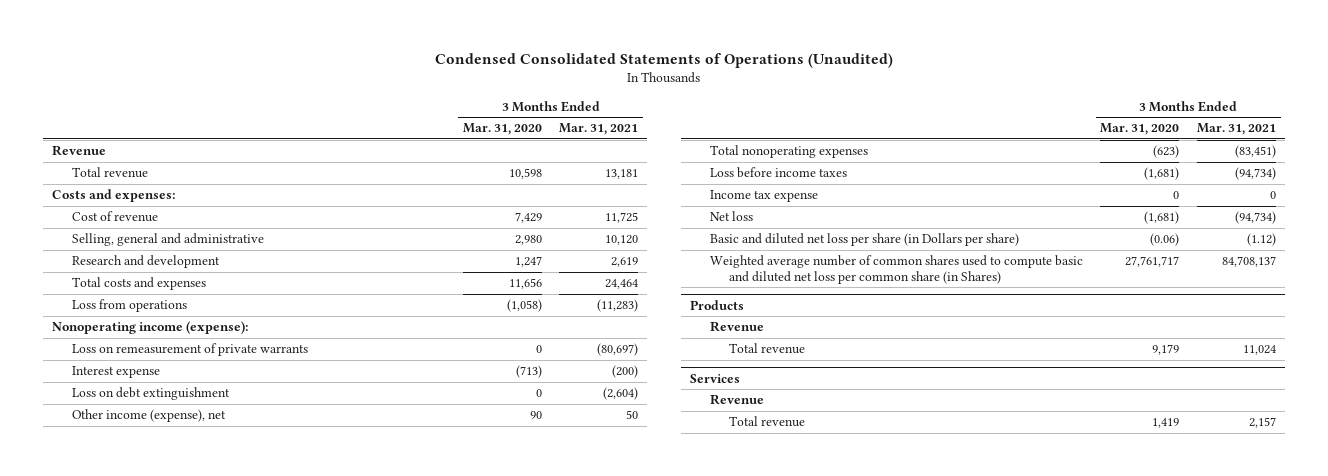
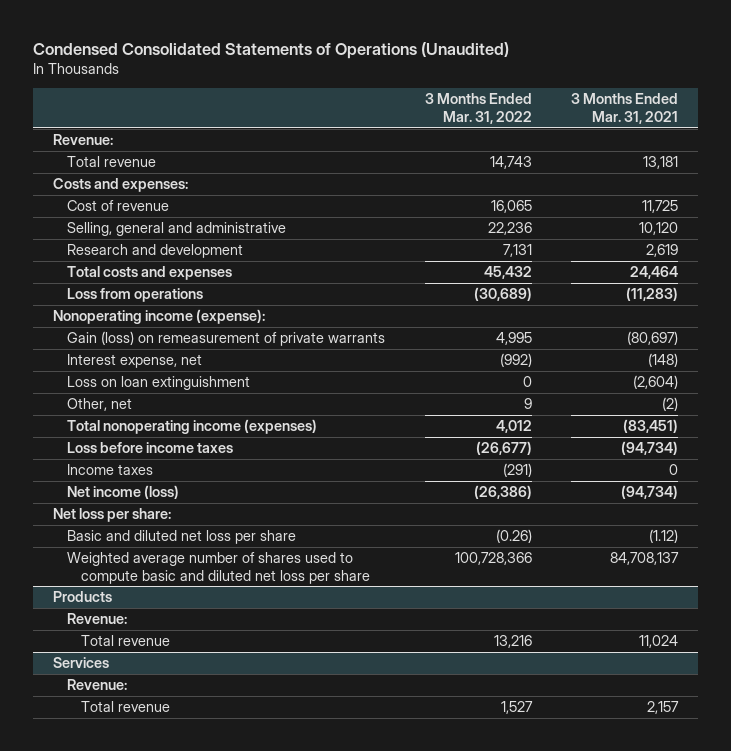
[462,123,542,136] Mar. 31, 2020 -> none
none -> [424,93,532,125] 3 Months Ended Mar. 31, 2022
[52,145,107,157] Revenue -> [52,134,113,146] Revenue:
[71,343,308,357] Loss on remeasurement of private warrants -> [66,331,385,347] Gain (loss) on remeasurement of private warrants
[71,366,160,379] Interest expense -> [66,354,202,369] Interest expense, net
[612,365,639,379] (200) -> [648,353,679,368] (148)
[71,387,230,401] Loss on debt extinguishment -> [66,376,250,391] Loss on loan extinguishment
[71,409,226,423] Other income (expense), net -> [66,398,132,412] Other, net
[626,410,639,420] 50 -> [662,397,679,412] (2)
[709,145,868,159] Total nonoperating expenses -> [66,419,317,435] Total nonoperating income (expenses)
[709,190,818,203] Income tax expense -> [66,464,153,476] Income taxes
[709,211,753,222] Net loss -> [66,485,179,500] Net income (loss)
none -> [52,508,171,523] Net loss per share:
[709,233,1019,247] Basic and diluted net loss per share (in Dollars per share) -> [66,530,296,545] Basic and diluted net loss per share
[709,255,1083,284] Weighted average number of common shares used to compute basic and diluted net loss per common share (in Shares) -> [66,552,371,584] Weighted average number of shares used to compute basic and diluted net loss per share
[709,321,764,333] Revenue -> [66,613,127,625] Revenue:
[709,394,764,406] Revenue -> [66,679,127,691] Revenue:

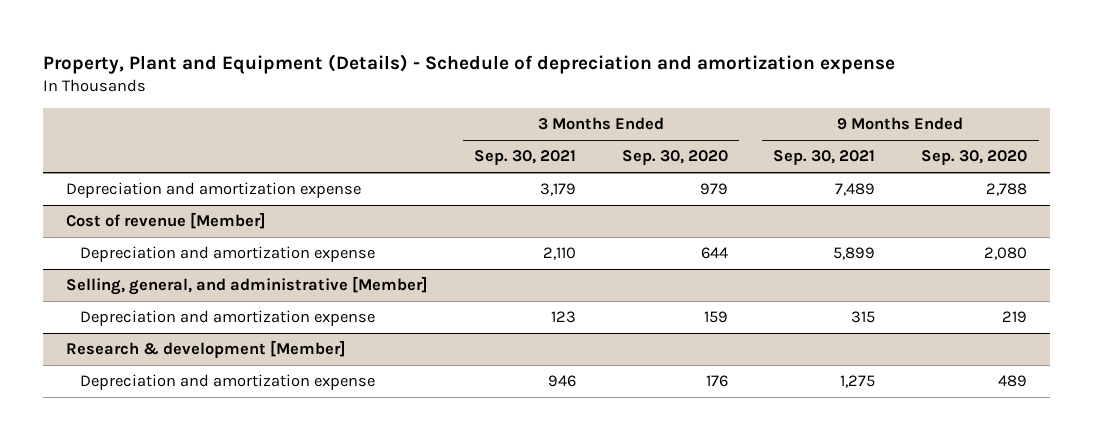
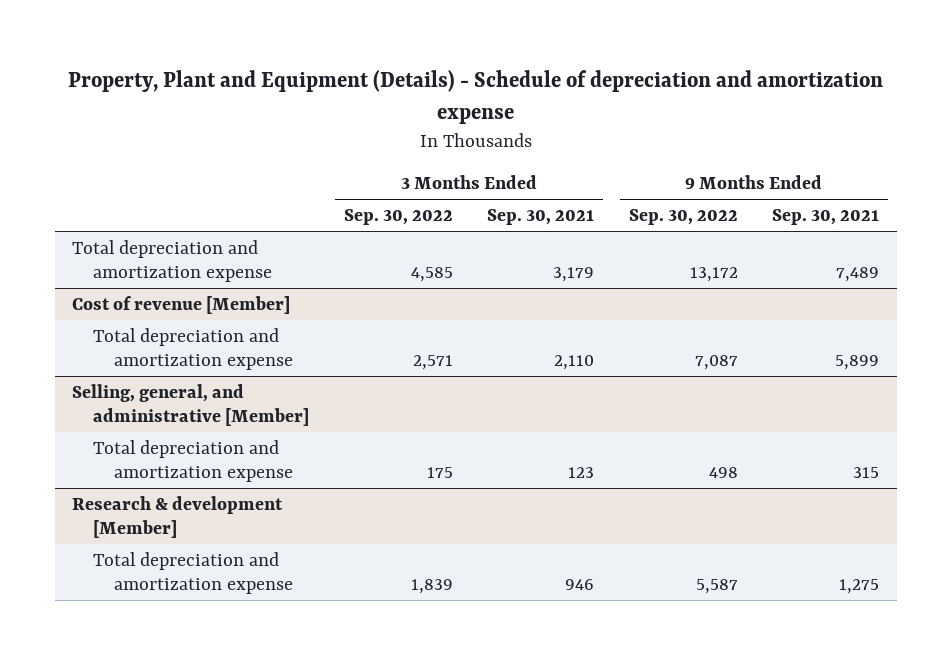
[621,150,728,166] Sep. 30, 2020 -> none
[921,150,1028,166] Sep. 30, 2020 -> none
none -> [343,209,453,226] Sep. 30, 2022
none -> [628,209,738,226] Sep. 30, 2022
[66,182,362,199] Depreciation and amortization expense -> [72,239,272,282] Total depreciation and amortization expense
[80,246,376,263] Depreciation and amortization expense -> [92,327,293,370] Total depreciation and amortization expense
[80,310,376,327] Depreciation and amortization expense -> [92,439,293,482] Total depreciation and amortization expense
[80,374,376,391] Depreciation and amortization expense -> [92,551,293,594] Total depreciation and amortization expense

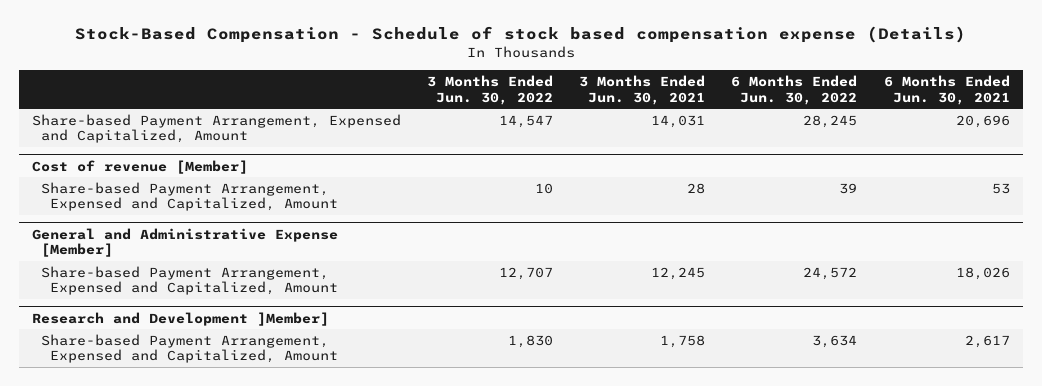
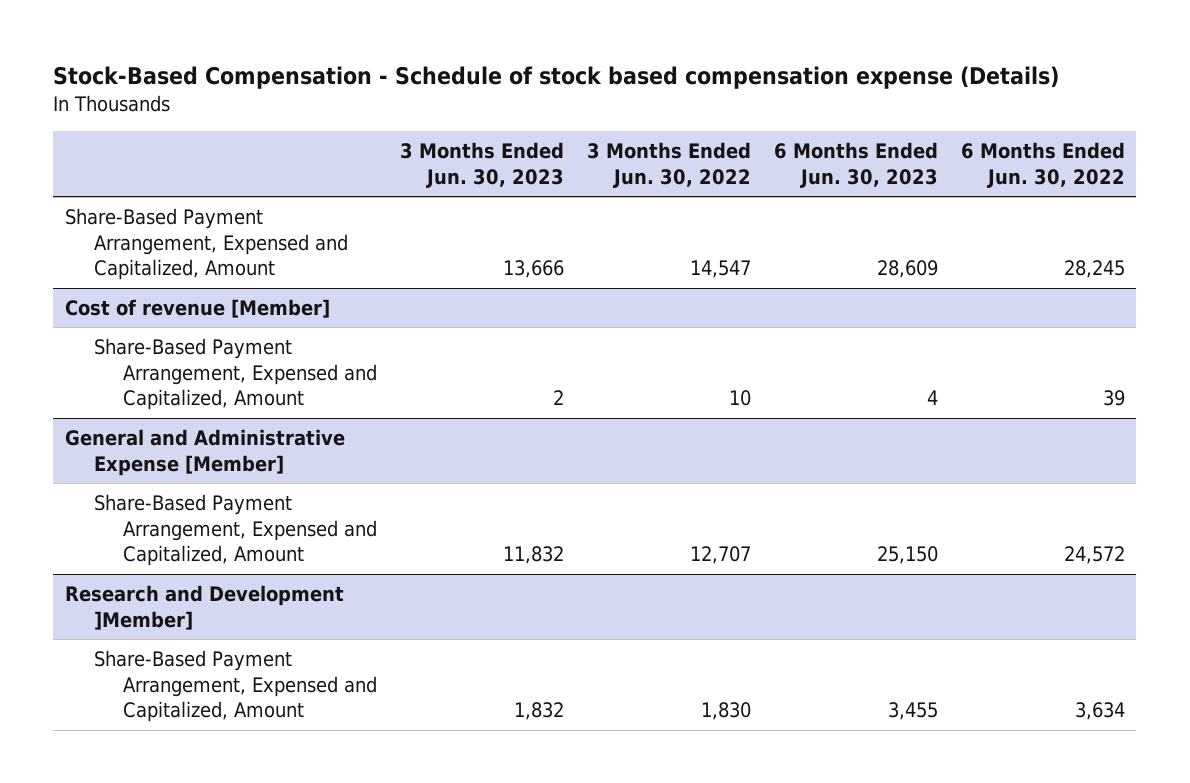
[579,75,706,105] 3 Months Ended Jun. 30, 2021 -> none
[883,75,1010,105] 6 Months Ended Jun. 30, 2021 -> none
none -> [399,141,564,188] 3 Months Ended Jun. 30, 2023
none -> [773,141,938,188] 6 Months Ended Jun. 30, 2023
[31,113,401,144] Share-based Payment Arrangement, Expensed and Capitalized, Amount -> [64,207,348,281] Share-Based Payment Arrangement, Expensed and Capitalized, Amount
[41,181,339,212] Share-based Payment Arrangement, Expensed and Capitalized, Amount -> [93,337,377,411] Share-Based Payment Arrangement, Expensed and Capitalized, Amount
[41,265,339,296] Share-based Payment Arrangement, Expensed and Capitalized, Amount -> [93,493,377,567] Share-Based Payment Arrangement, Expensed and Capitalized, Amount
[41,333,339,364] Share-based Payment Arrangement, Expensed and Capitalized, Amount -> [93,649,377,723] Share-Based Payment Arrangement, Expensed and Capitalized, Amount

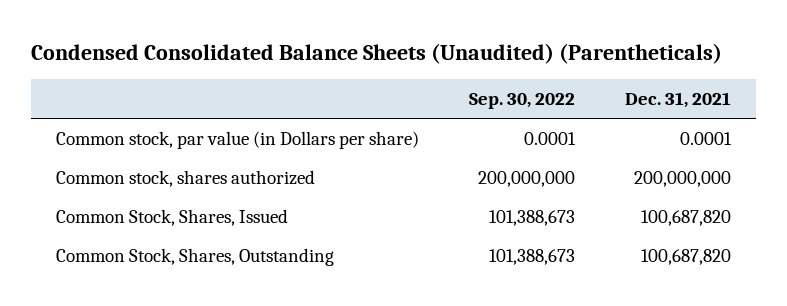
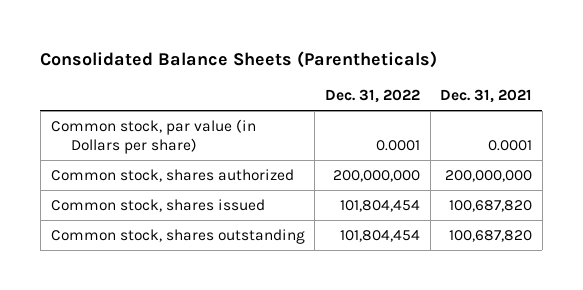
[30,43,722,65] Condensed Consolidated Balance Sheets (Unaudited) (Parentheticals) -> [40,50,438,68] Consolidated Balance Sheets (Parentheticals)
[468,93,575,110] Sep. 30, 2022 -> none
none -> [324,89,420,104] Dec. 31, 2022
[55,208,288,226] Common Stock, Shares, Issued -> [50,198,265,212] Common stock, shares issued
[55,247,334,266] Common Stock, Shares, Outstanding -> [50,228,305,244] Common stock, shares outstanding

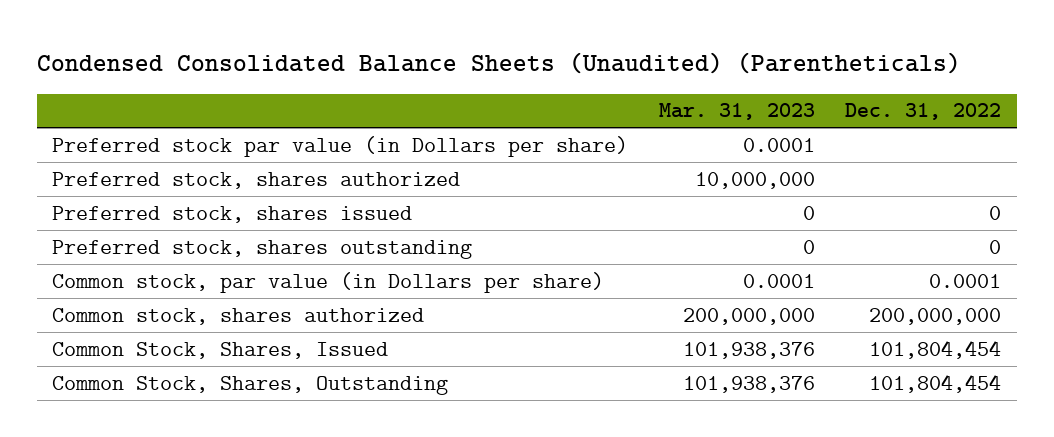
[40,50,438,68] Consolidated Balance Sheets (Parentheticals) -> [36,52,961,75] Condensed Consolidated Balance Sheets (Unaudited) (Parentheticals)
[440,89,533,104] Dec. 31, 2021 -> none
none -> [658,103,815,121] Mar. 31, 2023
none -> [52,135,629,157] Preferred stock par value (in Dollars per share)
none -> [52,171,461,189] Preferred stock, shares authorized
none -> [52,205,413,223] Preferred stock, shares issued
none -> [52,239,473,259] Preferred stock, shares outstanding
[50,198,265,212] Common stock, shares issued -> [52,341,389,359] Common Stock, Shares, Issued
[50,228,305,244] Common stock, shares outstanding -> [52,375,449,395] Common Stock, Shares, Outstanding

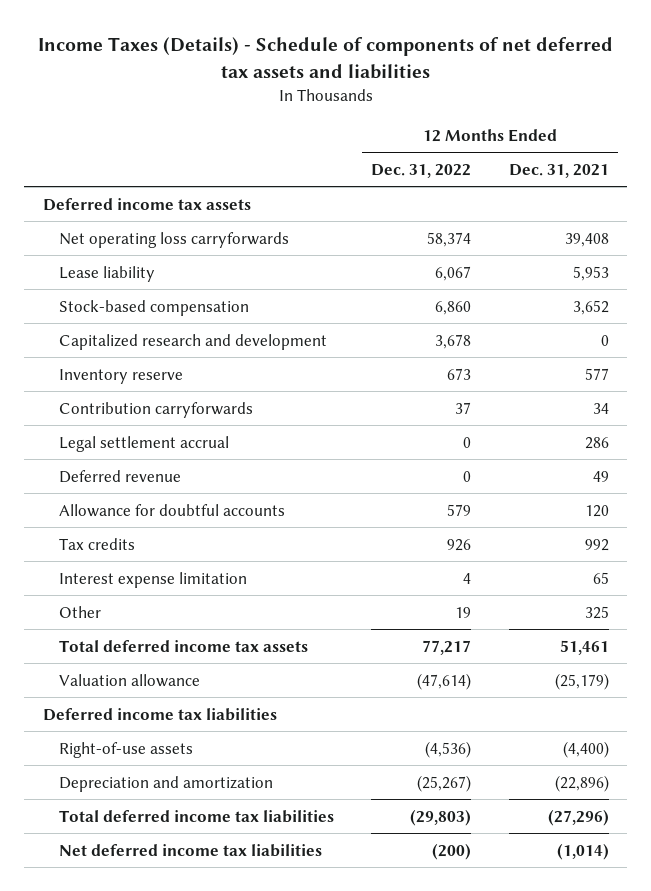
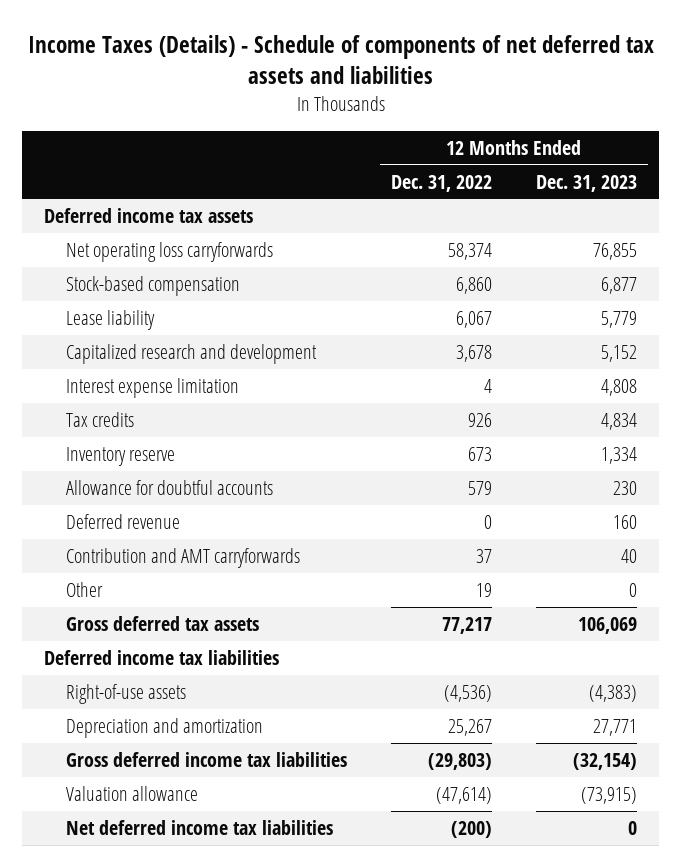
[508,163,609,178] Dec. 31, 2021 -> none
none -> [536,174,638,192] Dec. 31, 2023
[59,265,156,282] Lease liability -> [65,310,155,331] Lease liability
[59,571,248,588] Interest expense limitation -> [65,378,239,399] Interest expense limitation
[59,537,136,550] Tax credits -> [65,412,134,428] Tax credits
[59,401,254,418] Contribution carryforwards -> none
[59,435,230,452] Legal settlement accrual -> none
[59,469,182,483] Deferred revenue -> [65,514,180,530] Deferred revenue
none -> [65,548,300,569] Contribution and AMT carryforwards
[59,639,309,652] Total deferred income tax assets -> [65,616,259,632] Gross deferred tax assets
[417,774,472,792] (25,267) -> [447,719,492,737] 25,267
[59,809,335,823] Total deferred income tax liabilities -> [65,752,347,768] Gross deferred income tax liabilities
[59,673,201,687] Valuation allowance -> [65,786,198,802] Valuation allowance

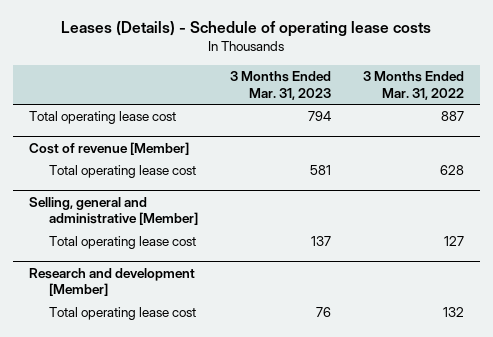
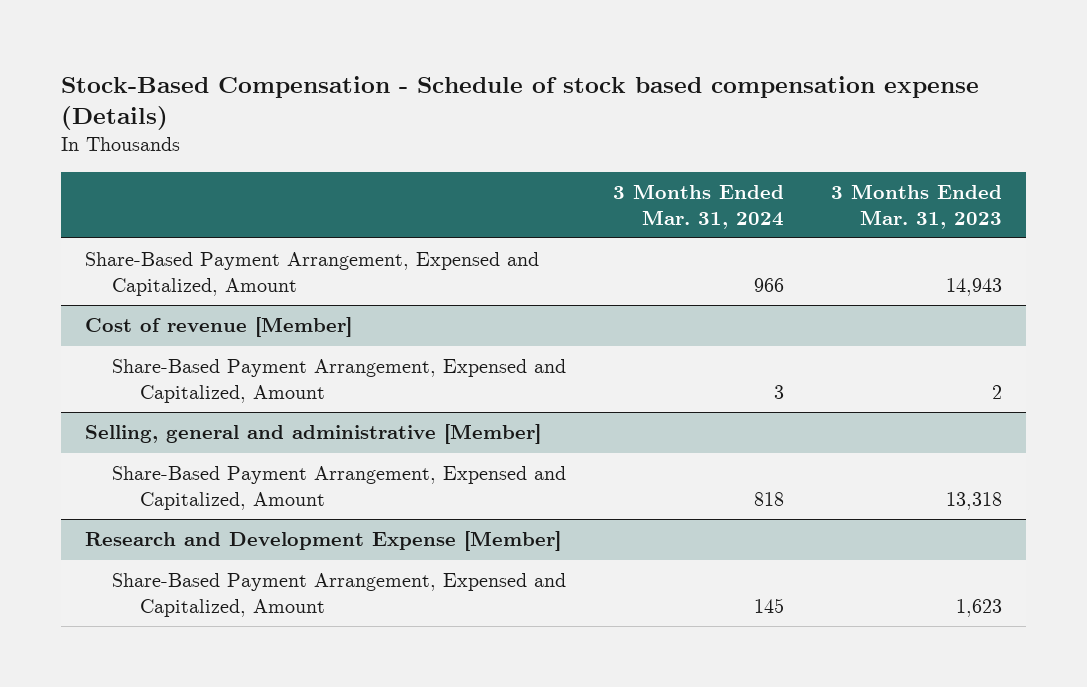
[61,21,432,38] Leases (Details) - Schedule of operating lease costs -> [61,75,980,131] Stock-Based Compensation - Schedule of stock based compensation expense (Details)
[362,71,464,100] 3 Months Ended Mar. 31, 2022 -> none
none -> [613,183,785,229] 3 Months Ended Mar. 31, 2024
[28,111,176,125] Total operating lease cost -> none
none -> [84,252,539,296] Share-Based Payment Arrangement, Expensed and Capitalized, Amount
[48,165,196,179] Total operating lease cost -> none
none -> [112,359,567,403] Share-Based Payment Arrangement, Expensed and Capitalized, Amount
[48,236,196,250] Total operating lease cost -> none
[48,307,196,321] Total operating lease cost -> none
none -> [112,466,567,510] Share-Based Payment Arrangement, Expensed and Capitalized, Amount
[28,267,195,297] Research and development [Member] -> [84,531,561,552] Research and Development Expense [Member]
none -> [112,573,567,617] Share-Based Payment Arrangement, Expensed and Capitalized, Amount

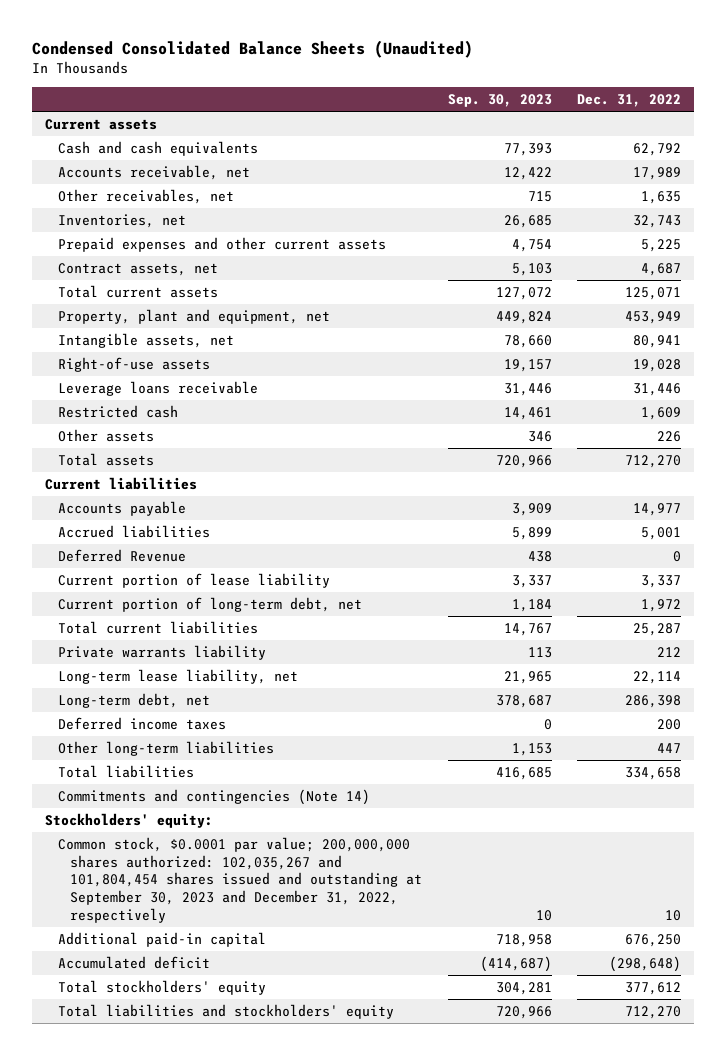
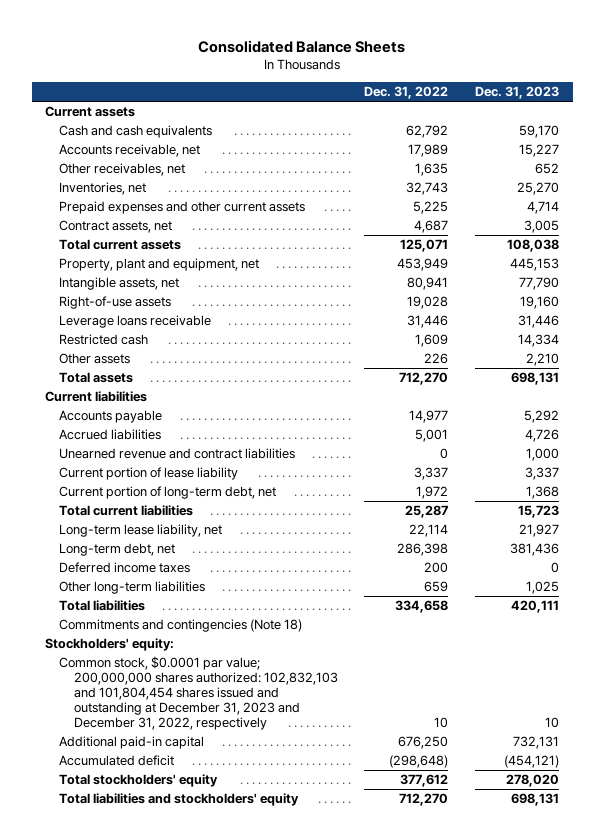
[32,39,474,58] Condensed Consolidated Balance Sheets (Unaudited) -> [198,39,406,53] Consolidated Balance Sheets
[447,94,552,108] Sep. 30, 2023 -> none
none -> [475,86,560,100] Dec. 31, 2023
[57,549,186,563] Deferred Revenue -> none
none -> [59,448,296,460] Unearned revenue and contract liabilities
[57,645,266,661] Private warrants liability -> none
[656,743,681,754] 447 -> [424,581,449,593] 659
[57,789,370,806] Commitments and contingencies (Note 14) -> [59,619,303,633] Commitments and contingencies (Note 18)
[57,837,423,923] Common stock, $0.0001 par value; 200,000,000 shares authorized: 102,035,267 and 101,804,454 shares issued and outstanding at September 30, 2023 and December 31, 2022, respectively -> [59,656,338,731] Common stock, $0.0001 par value; 200,000,000 shares authorized: 102,832,103 and 101,804,454 shares issued and outstanding at December 31, 2023 and December 31, 2022, respectively

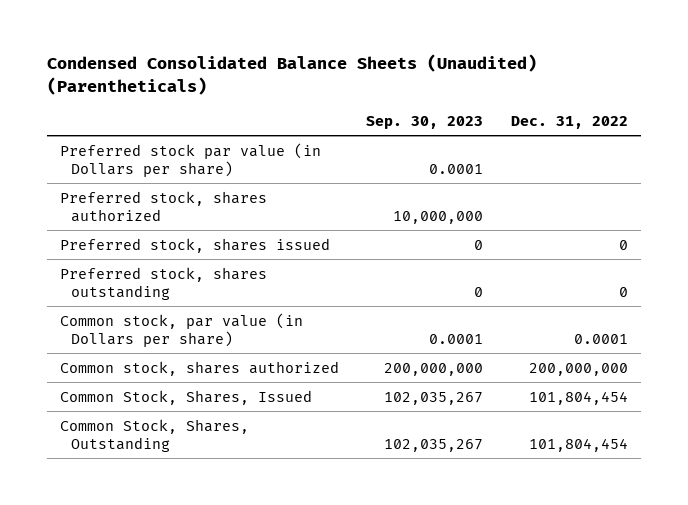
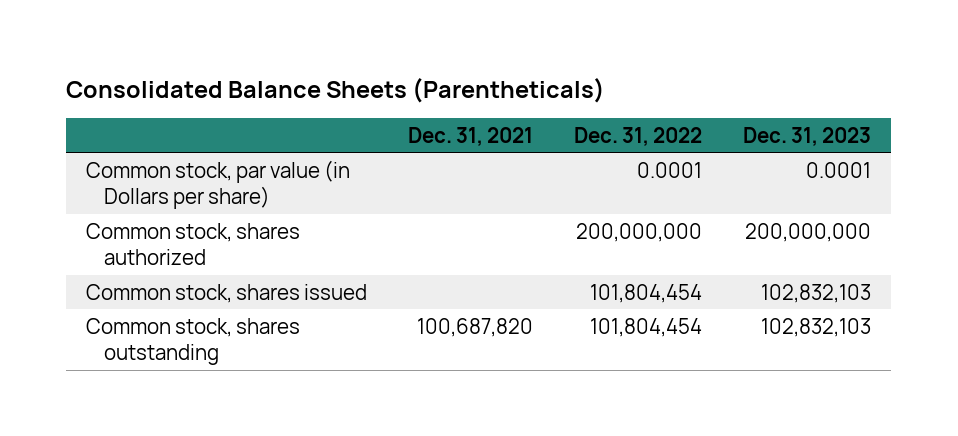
[46,54,537,95] Condensed Consolidated Balance Sheets (Unaudited) (Parentheticals) -> [66,77,606,103] Consolidated Balance Sheets (Parentheticals)
[366,115,484,129] Sep. 30, 2023 -> none
none -> [408,126,534,146] Dec. 31, 2021
none -> [743,126,872,146] Dec. 31, 2023
[60,142,322,177] Preferred stock par value (in Dollars per share) -> none
[60,190,268,222] Preferred stock, shares authorized -> none
[60,237,331,253] Preferred stock, shares issued -> none
[60,266,268,300] Preferred stock, shares outstanding -> none
[60,389,313,405] Common Stock, Shares, Issued -> [86,283,368,303] Common stock, shares issued
[60,418,250,452] Common Stock, Shares, Outstanding -> [86,317,301,365] Common stock, shares outstanding

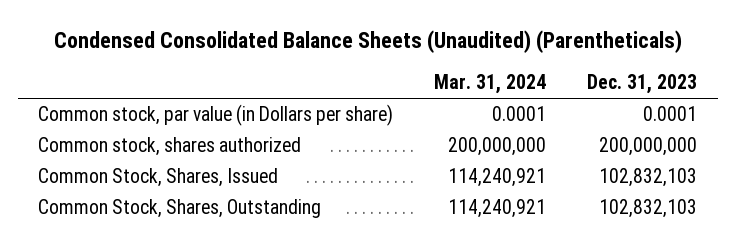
[66,77,606,103] Consolidated Balance Sheets (Parentheticals) -> [53,29,682,53] Condensed Consolidated Balance Sheets (Unaudited) (Parentheticals)
[408,126,534,146] Dec. 31, 2021 -> none
[574,126,703,146] Dec. 31, 2022 -> none
none -> [434,74,547,95] Mar. 31, 2024
[86,283,368,303] Common stock, shares issued -> [38,168,279,188] Common Stock, Shares, Issued
[86,317,301,365] Common stock, shares outstanding -> [38,199,322,219] Common Stock, Shares, Outstanding

